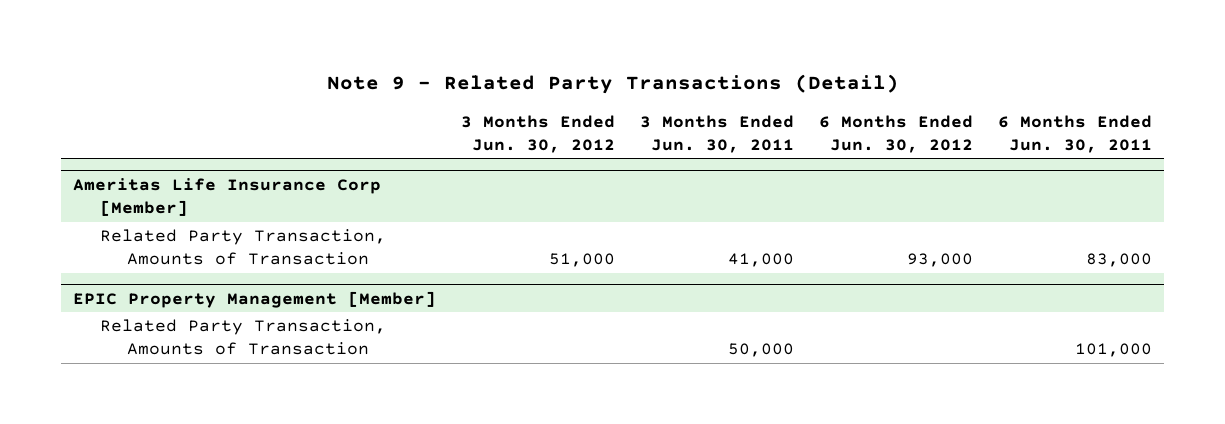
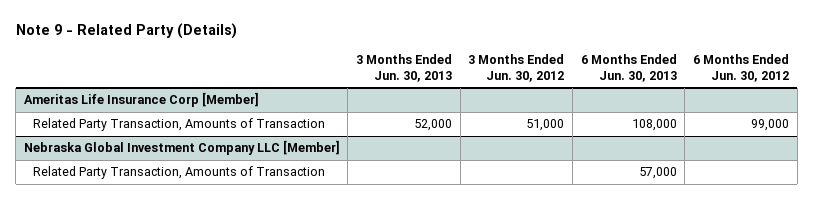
[326,74,899,95] Note 9 - Related Party Transactions (Detail) -> [15,23,237,40] Note 9 - Related Party (Details)
[640,114,795,153] 3 Months Ended Jun. 30, 2011 -> none
[997,114,1152,153] 6 Months Ended Jun. 30, 2011 -> none
none -> [356,54,453,83] 3 Months Ended Jun. 30, 2013
none -> [580,54,677,83] 6 Months Ended Jun. 30, 2013
[73,290,437,308] EPIC Property Management [Member] -> none
[100,319,387,356] Related Party Transaction, Amounts of Transaction -> none
[907,253,974,268] 93,000 -> [750,119,789,132] 99,000
none -> [23,140,340,156] Nebraska Global Investment Company LLC [Member]
none -> [32,166,325,180] Related Party Transaction, Amounts of Transaction

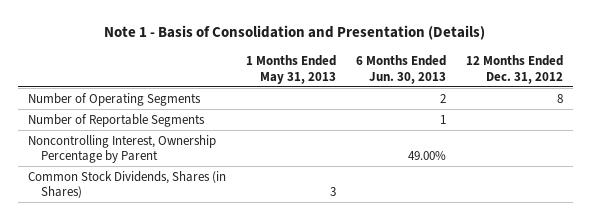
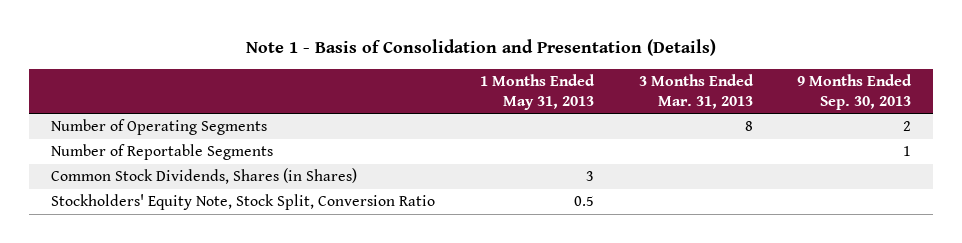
[355,54,446,84] 6 Months Ended Jun. 30, 2013 -> none
[465,54,563,84] 12 Months Ended Dec. 31, 2012 -> none
none -> [638,73,754,109] 3 Months Ended Mar. 31, 2013
none -> [797,73,913,110] 9 Months Ended Sep. 30, 2013
[27,134,216,164] Noncontrolling Interest, Ownership Percentage by Parent -> none
none -> [51,194,436,211] Stockholders' Equity Note, Stock Split, Conversion Ratio

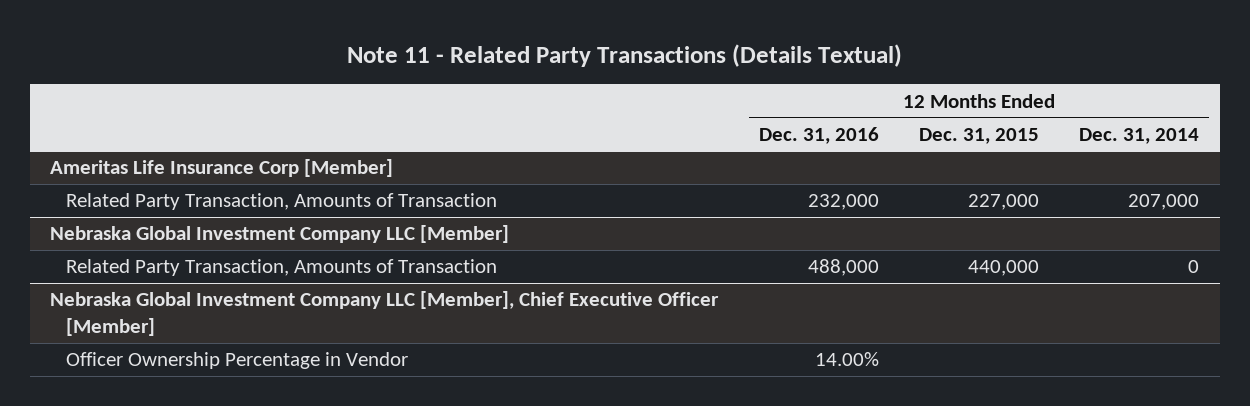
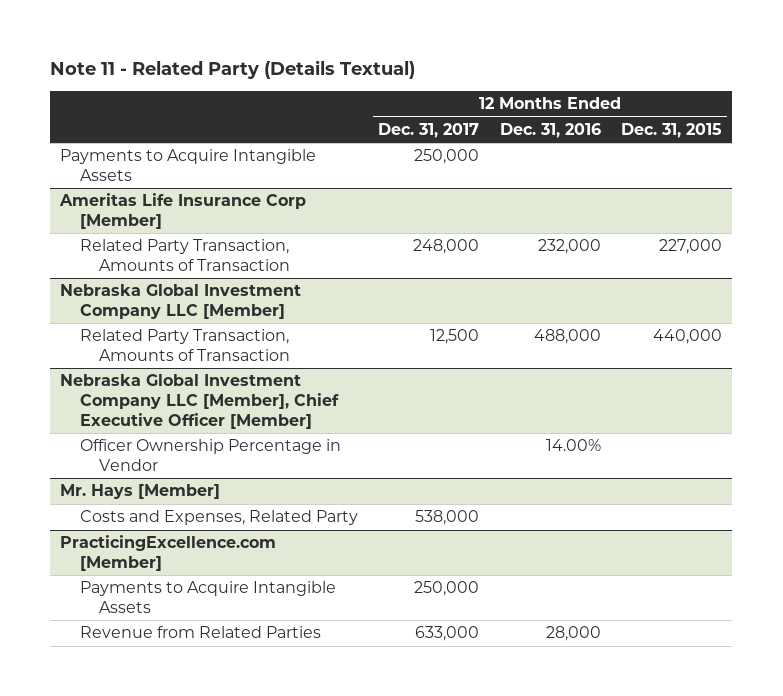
[346,44,902,68] Note 11 - Related Party Transactions (Details Textual) -> [50,59,416,79] Note 11 - Related Party (Details Textual)
[1079,127,1200,144] Dec. 31, 2014 -> none
none -> [378,122,480,138] Dec. 31, 2017
none -> [60,149,317,182] Payments to Acquire Intangible Assets
none -> [60,484,221,500] Mr. Hays [Member]
none -> [79,510,358,526] Costs and Expenses, Related Party
none -> [60,535,277,572] PracticingExcellence.com [Member]
none -> [79,581,336,614] Payments to Acquire Intangible Assets
none -> [79,626,321,639] Revenue from Related Parties

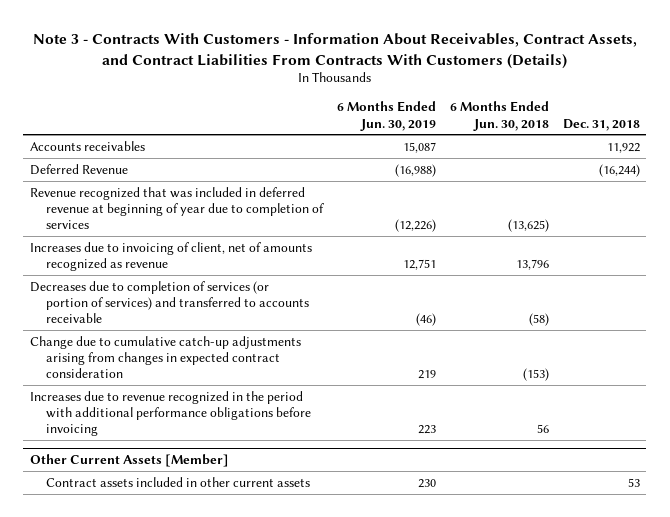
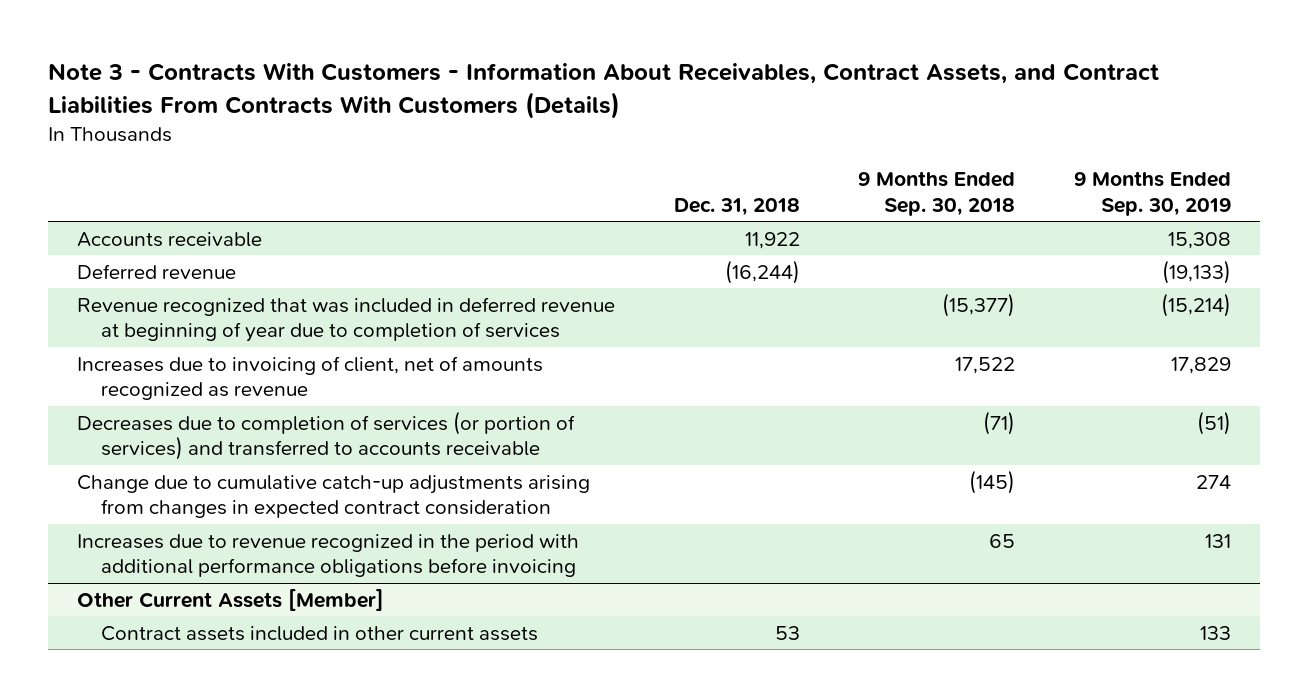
[336,101,436,131] 6 Months Ended Jun. 30, 2019 -> none
[449,101,549,131] 6 Months Ended Jun. 30, 2018 -> none
none -> [858,171,1016,216] 9 Months Ended Sep. 30, 2018
none -> [1074,171,1232,216] 9 Months Ended Sep. 30, 2019
[30,140,146,151] Accounts receivables -> [77,231,263,247] Accounts receivable
[30,163,129,175] Deferred Revenue -> [77,263,237,279] Deferred revenue

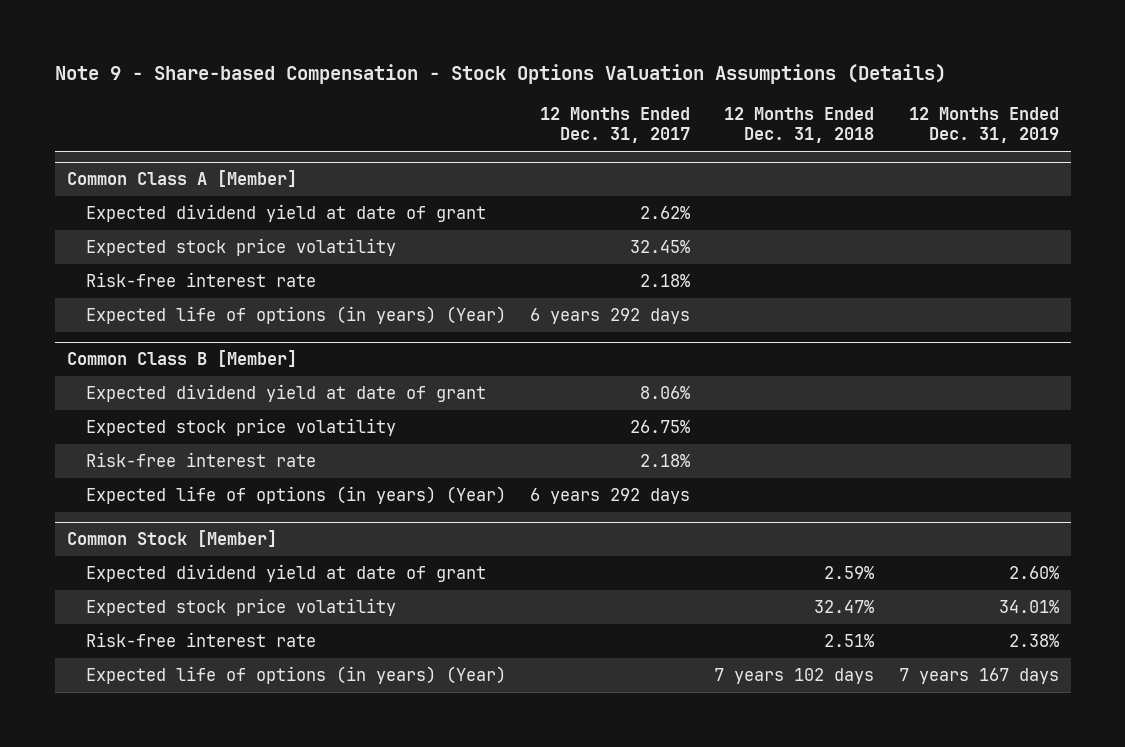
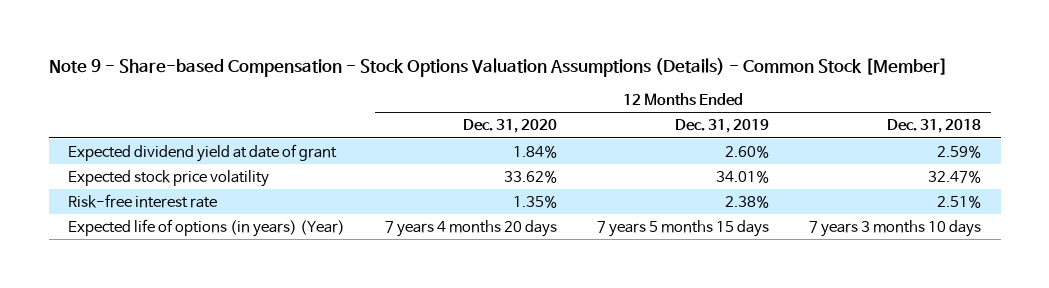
[54,64,946,85] Note 9 - Share-based Compensation - Stock Options Valuation Assumptions (Details) -> [48,57,948,77] Note 9 - Share-based Compensation - Stock Options Valuation Assumptions (Details) - Common Stock [Member]
[539,106,690,144] 12 Months Ended Dec. 31, 2017 -> none
none -> [463,119,558,134] Dec. 31, 2020
[66,170,297,188] Common Class A [Member] -> none
[85,203,486,222] Expected dividend yield at date of grant -> none
[85,237,396,256] Expected stock price volatility -> none
[85,271,316,287] Risk-free interest rate -> none
[85,305,506,324] Expected life of options (in years) (Year) -> none
[66,350,297,368] Common Class B [Member] -> none
[85,383,486,402] Expected dividend yield at date of grant -> none
[85,417,396,436] Expected stock price volatility -> none
[85,451,316,467] Risk-free interest rate -> none
[85,485,506,504] Expected life of options (in years) (Year) -> none
[66,530,277,548] Common Stock [Member] -> none
[714,667,875,684] 7 years 102 days -> [808,220,981,238] 7 years 3 months 10 days
[898,667,1059,684] 7 years 167 days -> [597,220,770,238] 7 years 5 months 15 days

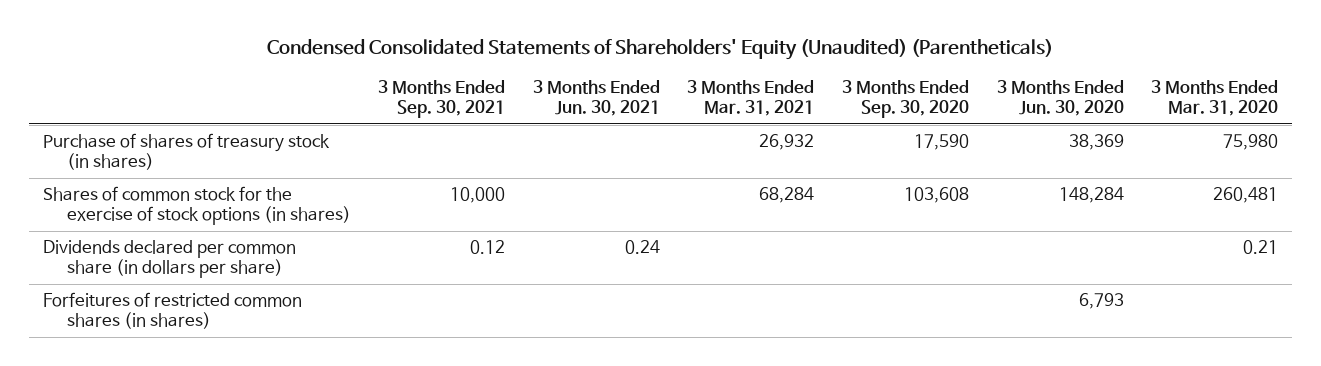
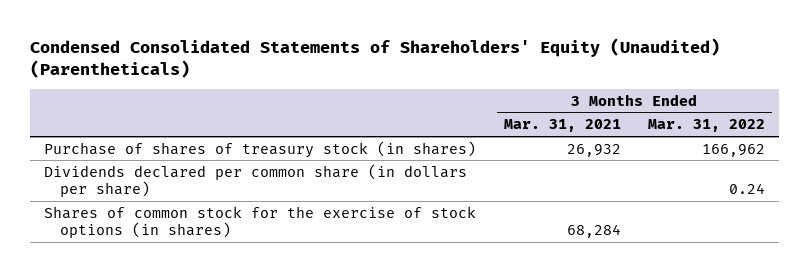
[378,80,506,119] 3 Months Ended Sep. 30, 2021 -> none
[532,80,660,117] 3 Months Ended Jun. 30, 2021 -> none
[842,80,970,119] 3 Months Ended Sep. 30, 2020 -> none
[996,80,1124,117] 3 Months Ended Jun. 30, 2020 -> none
[1151,80,1279,117] 3 Months Ended Mar. 31, 2020 -> none
none -> [647,119,765,133] Mar. 31, 2022
[42,292,302,330] Forfeitures of restricted common shares (in shares) -> none
[42,186,351,226] Shares of common stock for the exercise of stock options (in shares) -> [44,205,477,238] Shares of common stock for the exercise of stock options (in shares)

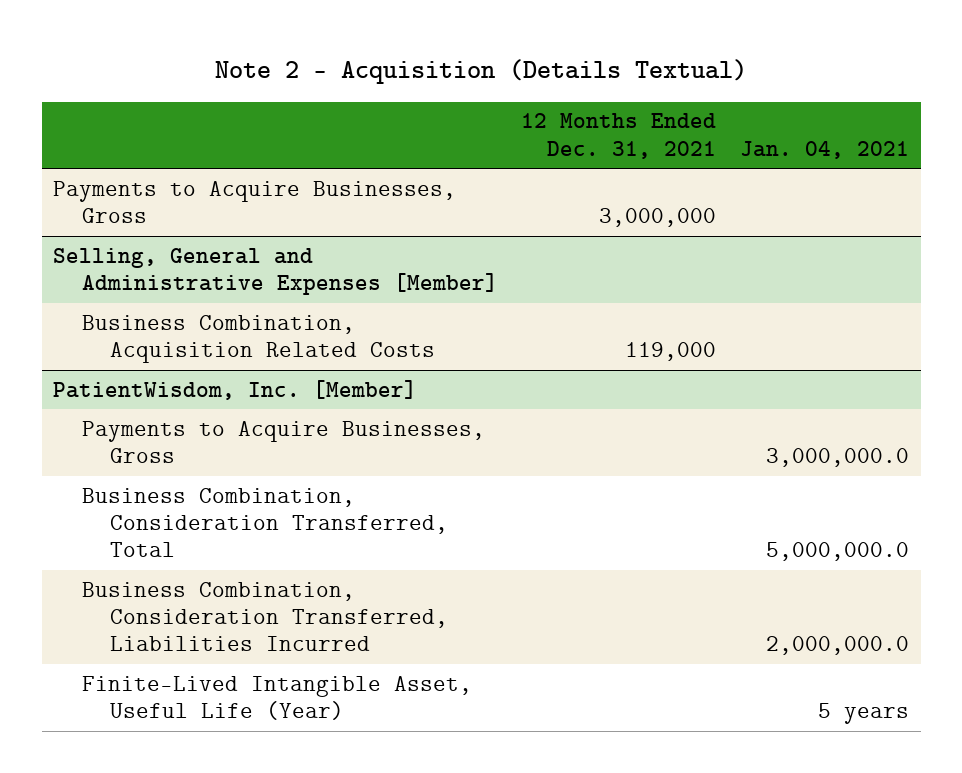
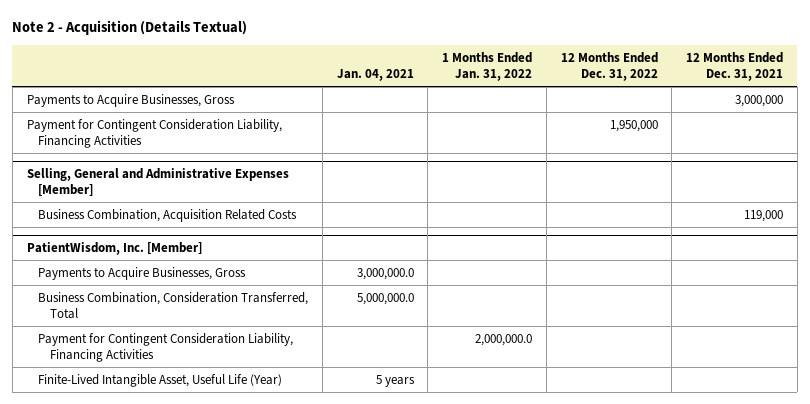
none -> [442,51,533,81] 1 Months Ended Jan. 31, 2022
none -> [560,51,658,81] 12 Months Ended Dec. 31, 2022
none -> [26,118,282,148] Payment for Contingent Consideration Liability, Financing Activities
[81,581,449,652] Business Combination, Consideration Transferred, Liabilities Incurred -> none
none -> [38,332,294,362] Payment for Contingent Consideration Liability, Financing Activities

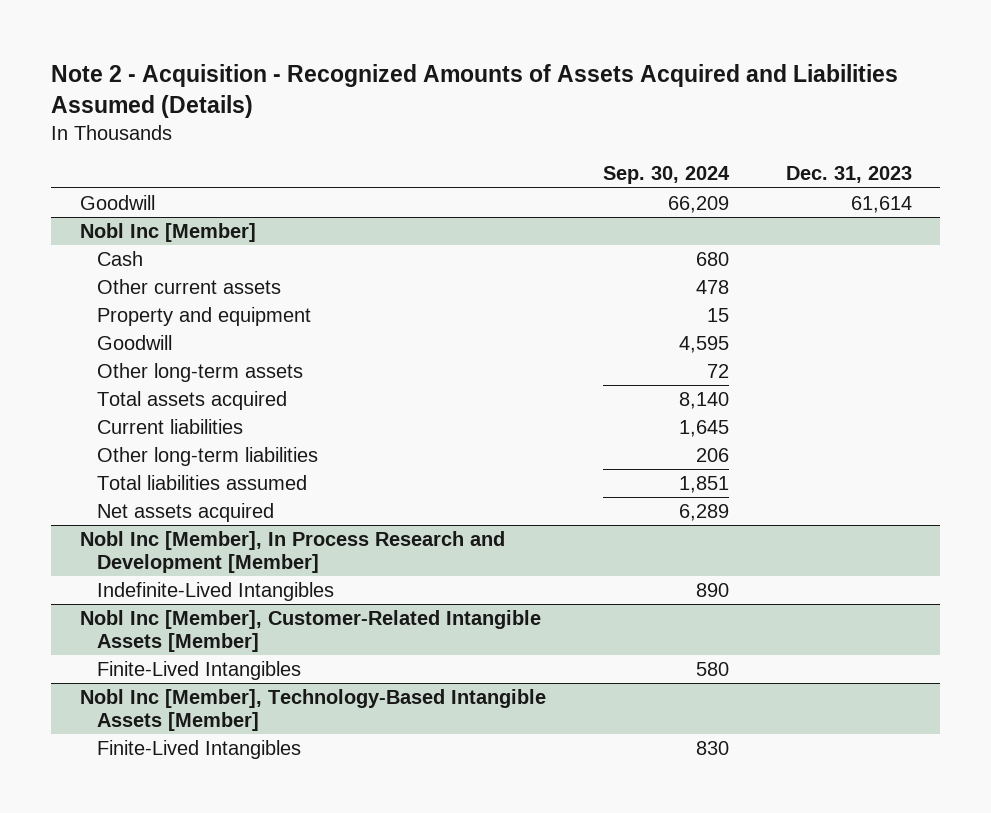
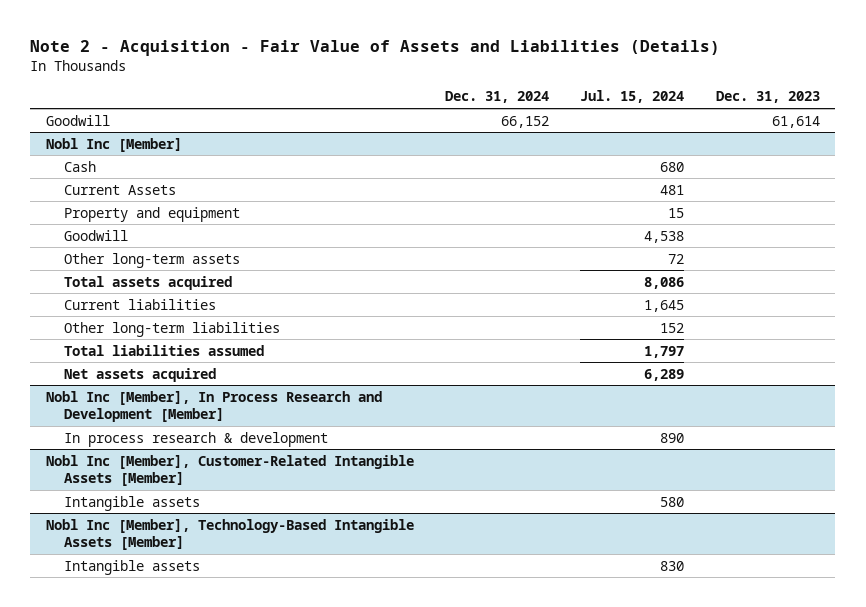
[51,64,899,118] Note 2 - Acquisition - Recognized Amounts of Assets Acquired and Liabilities Assumed (Details) -> [30,39,721,56] Note 2 - Acquisition - Fair Value of Assets and Liabilities (Details)
[602,166,730,185] Sep. 30, 2024 -> none
none -> [445,91,550,104] Dec. 31, 2024
none -> [580,90,685,104] Jul. 15, 2024
[97,278,282,294] Other current assets -> [63,184,176,195] Current Assets
[97,581,335,601] Indefinite-Lived Intangibles -> [63,431,328,447] In process research & development
[97,660,302,680] Finite-Lived Intangibles -> [63,495,200,511] Intangible assets
[97,739,302,759] Finite-Lived Intangibles -> [63,559,200,575] Intangible assets

